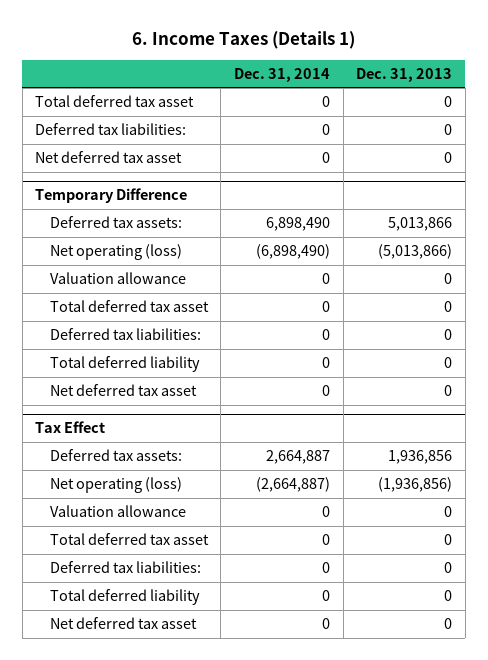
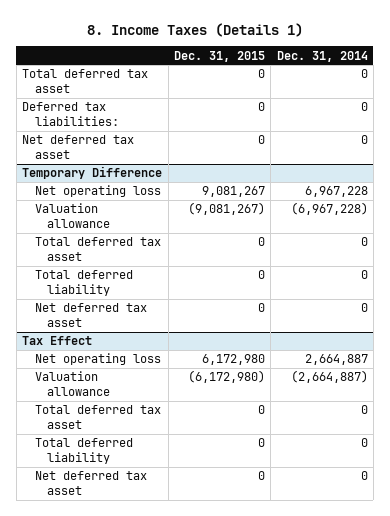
[131,31,355,50] 6. Income Taxes (Details 1) -> [86,22,303,37] 8. Income Taxes (Details 1)
[356,68,453,83] Dec. 31, 2013 -> none
none -> [173,50,265,62] Dec. 31, 2015
[49,216,182,229] Deferred tax assets: -> none
[49,244,182,261] Net operating (loss) -> [34,185,161,198] Net operating loss
[255,244,330,260] (6,898,490) -> [304,186,368,198] 6,967,228
[321,273,330,285] 0 -> [290,202,368,216] (6,967,228)
[49,328,201,341] Deferred tax liabilities: -> none
[49,449,182,462] Deferred tax assets: -> none
[49,477,182,494] Net operating (loss) -> [34,353,161,366] Net operating loss
[255,477,330,493] (2,664,887) -> [304,354,368,366] 2,664,887
[321,506,330,518] 0 -> [290,370,368,384] (2,664,887)
[49,561,201,574] Deferred tax liabilities: -> none

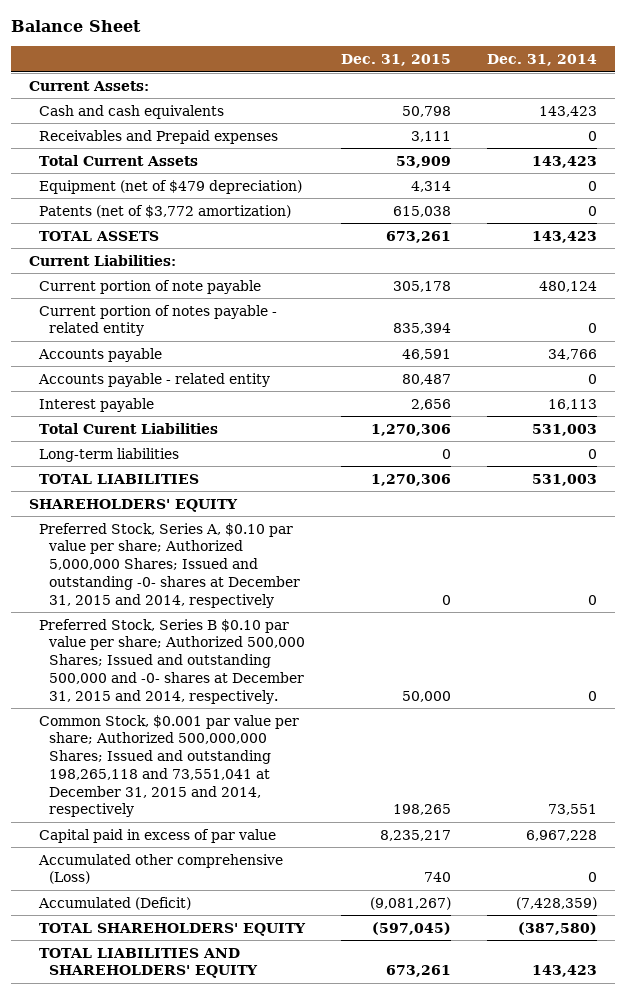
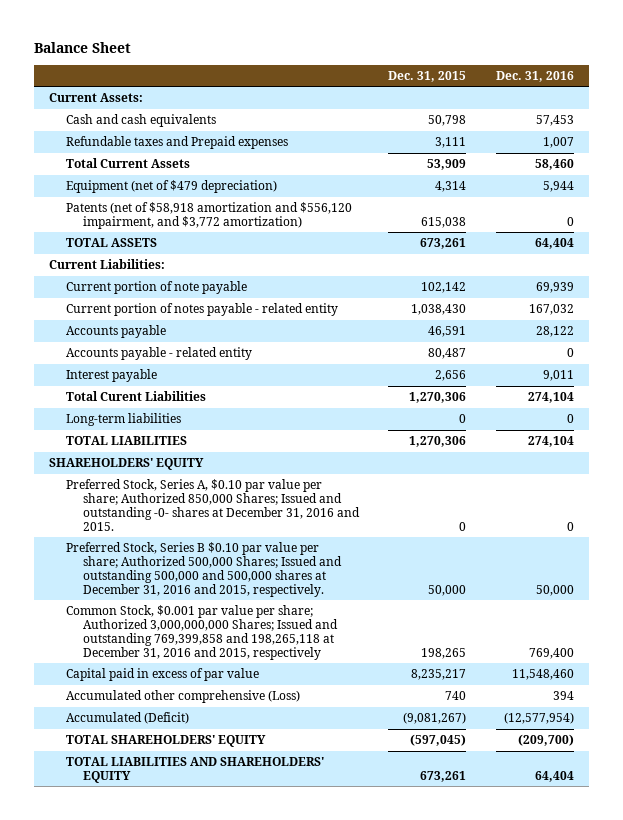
[486,53,597,66] Dec. 31, 2014 -> none
none -> [496,70,575,82] Dec. 31, 2016
[39,129,279,144] Receivables and Prepaid expenses -> [65,136,288,150] Refundable taxes and Prepaid expenses
[39,204,292,218] Patents (net of $3,772 amortization) -> [65,202,352,230] Patents (net of $58,918 amortization and $556,120 impairment, and $3,772 amortization)
[392,280,451,292] 305,178 -> [421,282,467,294] 102,142
[392,323,451,335] 835,394 -> [411,304,467,316] 1,038,430
[39,522,300,608] Preferred Stock, Series A, $0.10 par value per share; Authorized 5,000,000 Shares; Issued and outstanding -0- shares at December 31, 2015 and 2014, respectively -> [65,479,360,531] Preferred Stock, Series A, $0.10 par value per share; Authorized 850,000 Shares; Issued and outstanding -0- shares at December 31, 2016 and 2015.
[39,618,305,704] Preferred Stock, Series B $0.10 par value per share; Authorized 500,000 Shares; Issued and outstanding 500,000 and -0- shares at December 31, 2015 and 2014, respectively. -> [65,542,342,597] Preferred Stock, Series B $0.10 par value per share; Authorized 500,000 Shares; Issued and outstanding 500,000 and 500,000 shares at December 31, 2016 and 2015, respectively.
[39,714,300,818] Common Stock, $0.001 par value per share; Authorized 500,000,000 Shares; Issued and outstanding 198,265,118 and 73,551,041 at December 31, 2015 and 2014, respectively -> [65,605,338,660] Common Stock, $0.001 par value per share; Authorized 3,000,000,000 Shares; Issued and outstanding 769,399,858 and 198,265,118 at December 31, 2016 and 2015, respectively

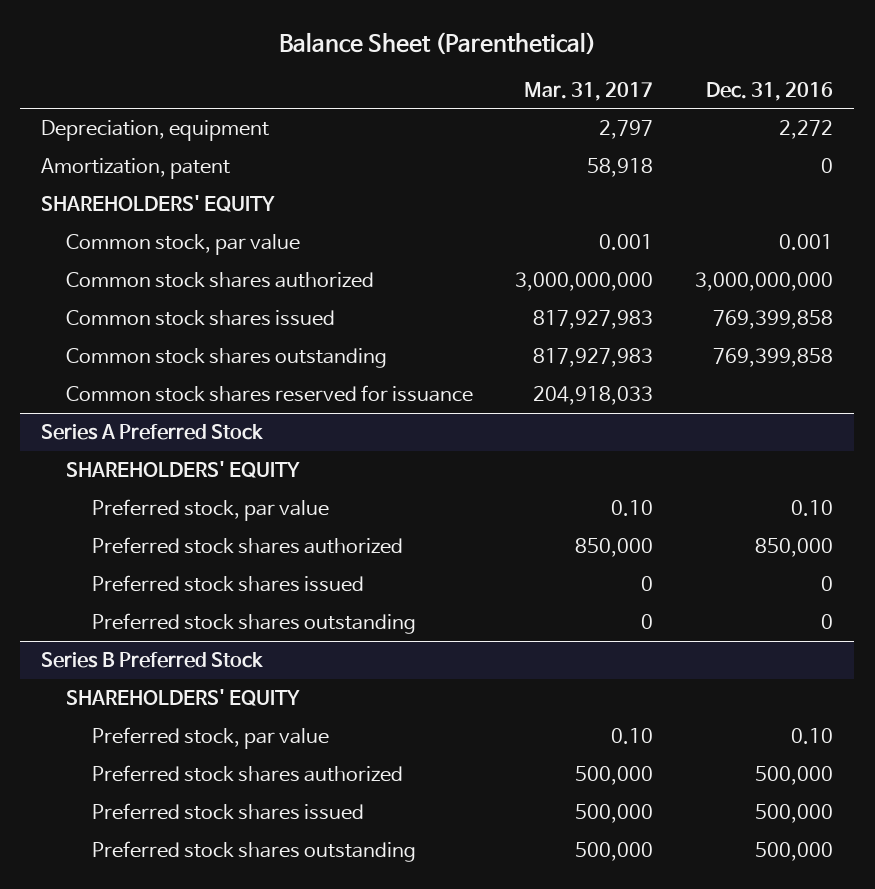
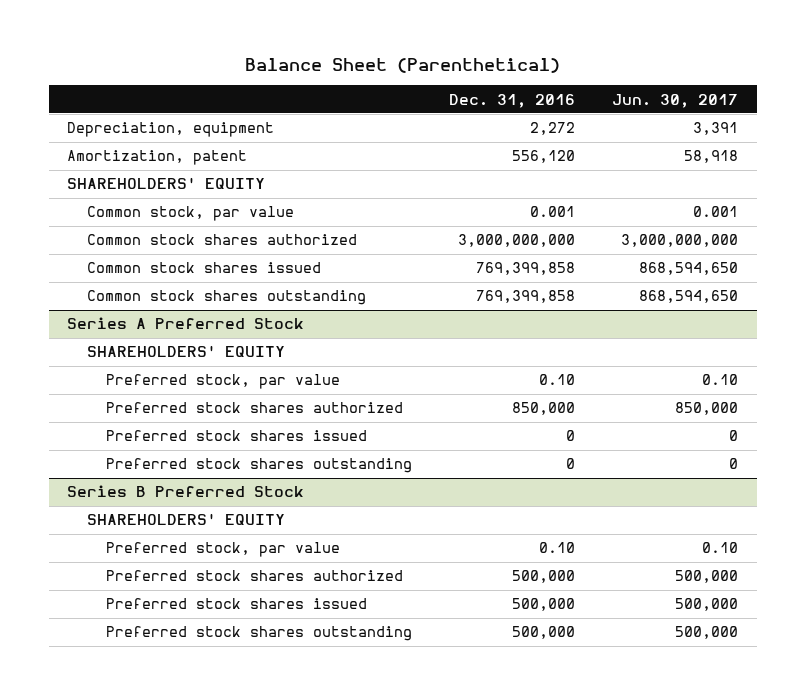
[524,81,654,101] Mar. 31, 2017 -> none
none -> [612,93,739,108] Jun. 30, 2017
[821,157,834,173] 0 -> [512,150,576,164] 556,120
[66,384,474,402] Common stock shares reserved for issuance -> none

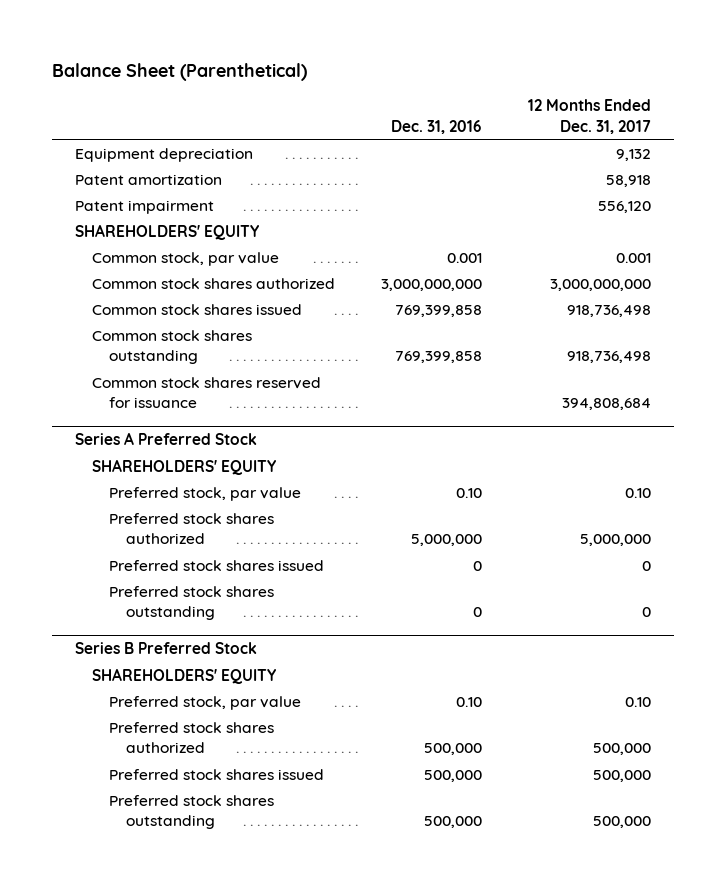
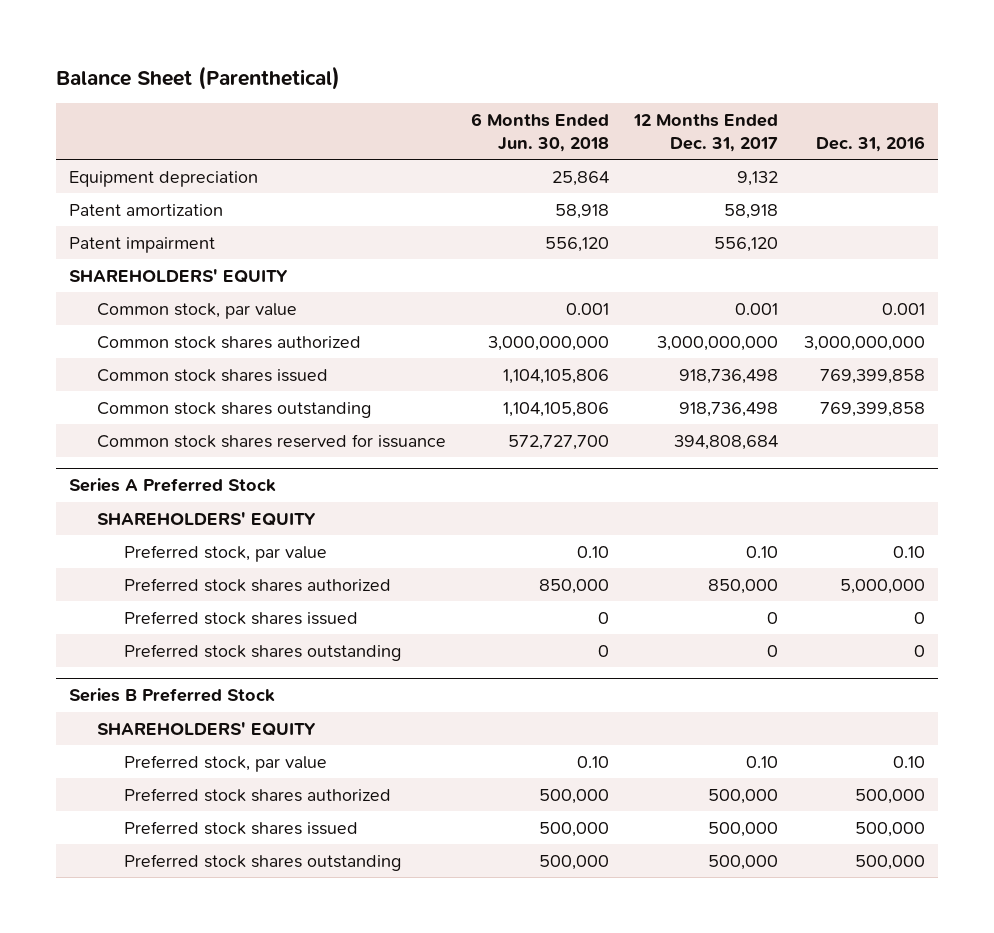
none -> [471,112,610,152] 6 Months Ended Jun. 30, 2018
[579,534,651,547] 5,000,000 -> [708,578,779,594] 850,000

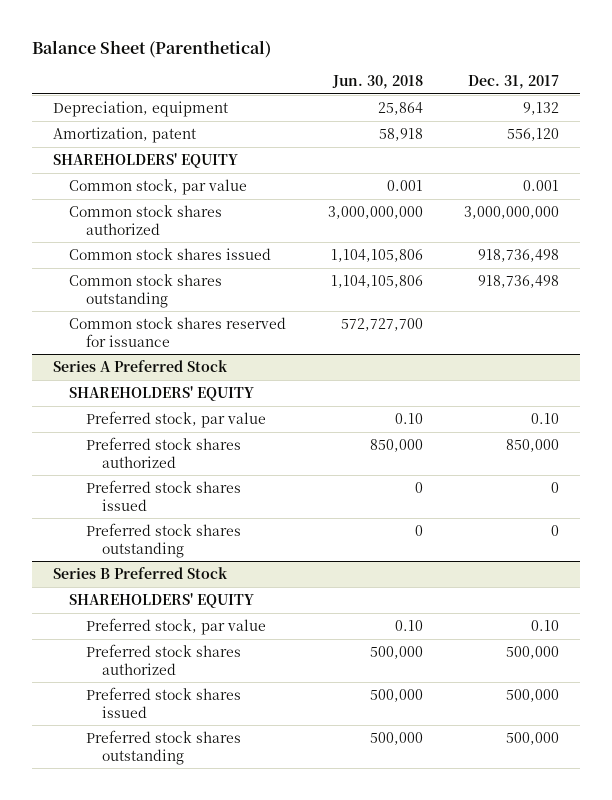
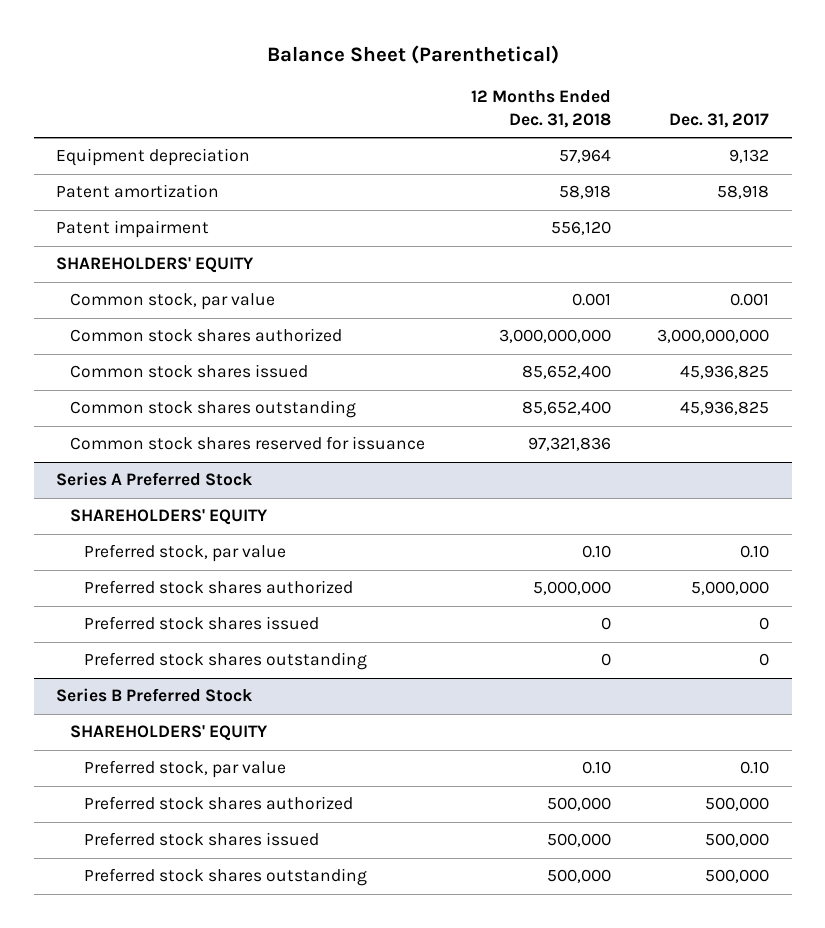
[331,74,423,89] Jun. 30, 2018 -> none
none -> [470,90,611,128] 12 Months Ended Dec. 31, 2018
[52,100,228,117] Depreciation, equipment -> [56,148,251,167] Equipment depreciation
[52,126,196,143] Amortization, patent -> [56,184,220,199] Patent amortization
[507,127,560,141] 556,120 -> [716,185,769,200] 58,918
none -> [56,220,210,239] Patent impairment
[478,248,560,262] 918,736,498 -> [679,365,769,380] 45,936,825
[478,274,560,288] 918,736,498 -> [679,401,769,416] 45,936,825
[506,438,560,452] 850,000 -> [690,581,769,596] 5,000,000

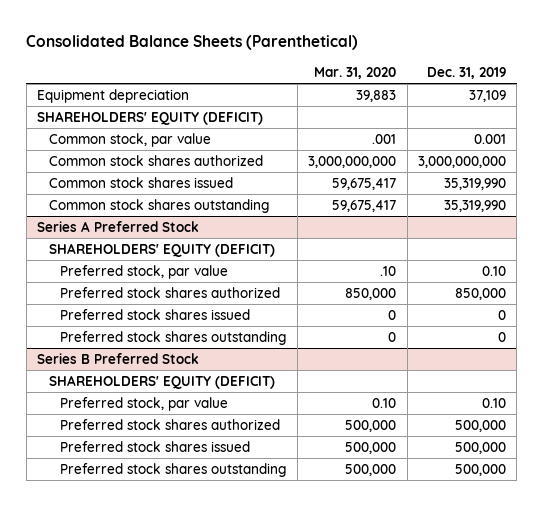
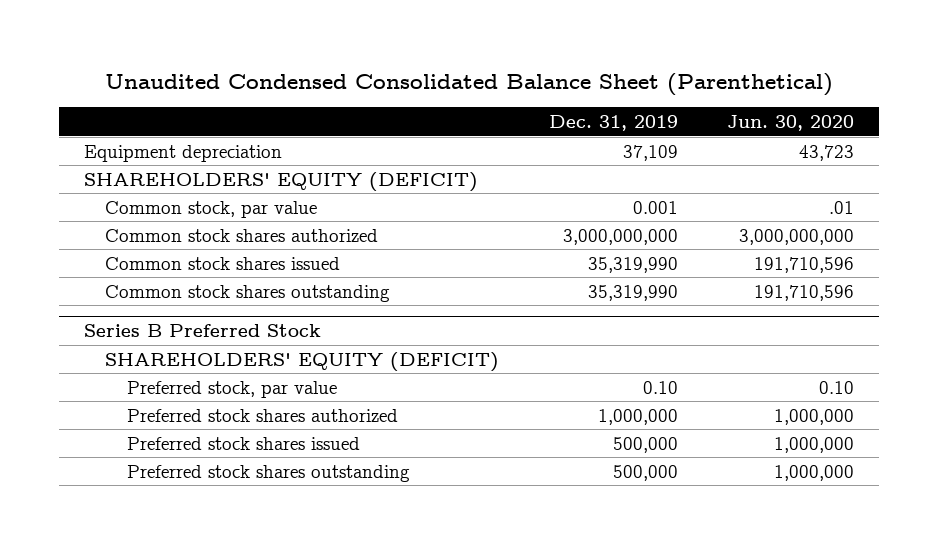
[26,35,359,51] Consolidated Balance Sheets (Parenthetical) -> [104,72,833,96] Unaudited Condensed Consolidated Balance Sheet (Parenthetical)
[314,66,397,79] Mar. 31, 2020 -> none
none -> [727,115,855,132] Jun. 30, 2020
[37,220,200,232] Series A Preferred Stock -> none
[48,242,275,257] SHAREHOLDERS' EQUITY (DEFICIT) -> none
[60,264,229,279] Preferred stock, par value -> none
[60,286,281,298] Preferred stock shares authorized -> none
[60,308,251,320] Preferred stock shares issued -> none
[60,330,287,345] Preferred stock shares outstanding -> none
[454,419,506,432] 500,000 -> [597,408,678,425] 1,000,000

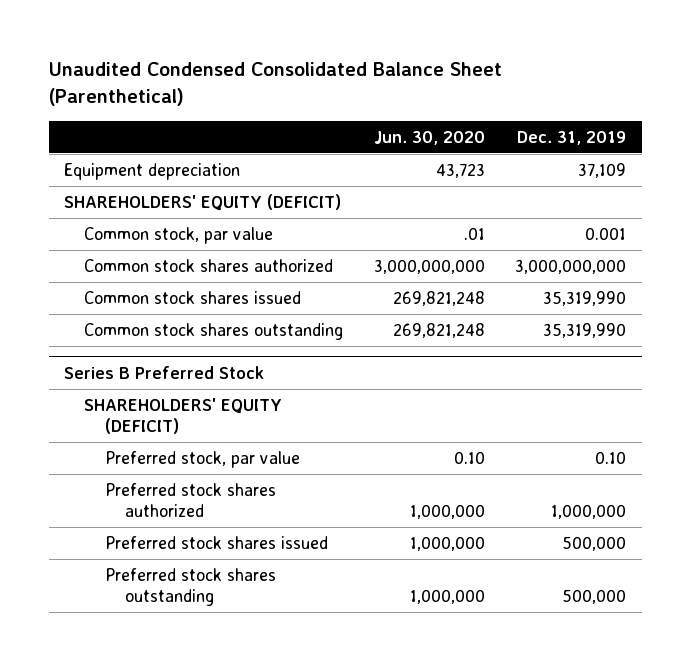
[754,256,855,273] 191,710,596 -> [392,290,485,306] 269,821,248
[754,284,855,301] 191,710,596 -> [392,322,485,338] 269,821,248

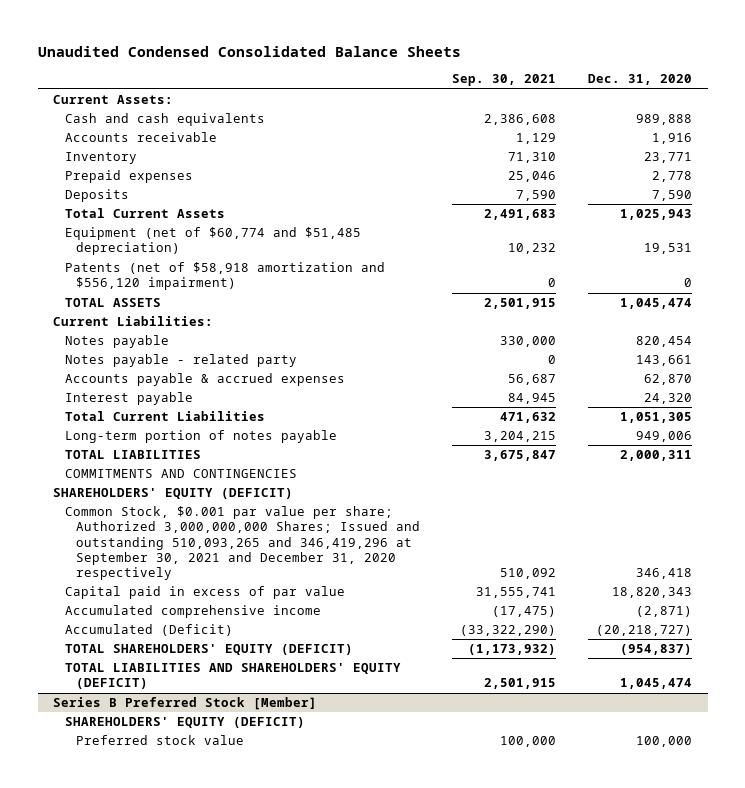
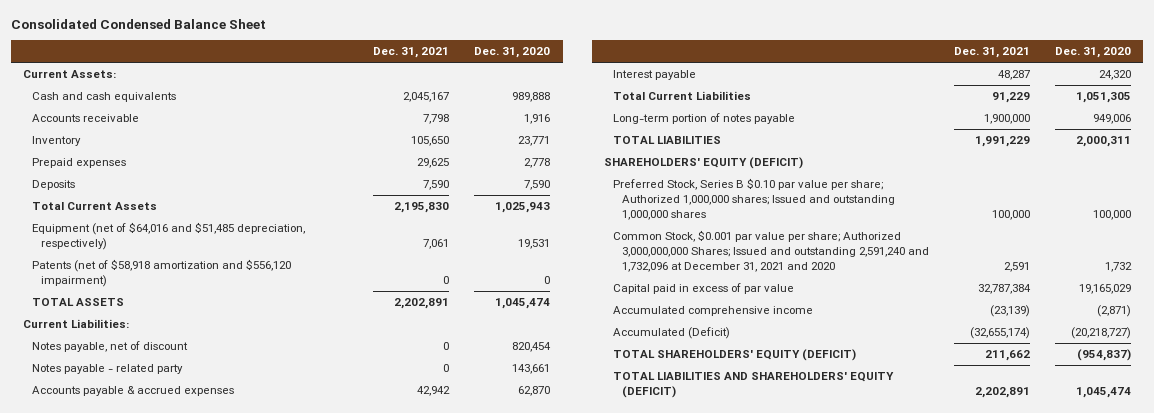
[37,45,461,57] Unaudited Condensed Consolidated Balance Sheets -> [10,18,266,29] Consolidated Condensed Balance Sheet
[452,74,557,87] Sep. 30, 2021 -> none
none -> [372,47,449,59] Dec. 31, 2021
[64,227,361,256] Equipment (net of $60,774 and $51,485 depreciation) -> [32,221,306,250] Equipment (net of $64,016 and $51,485 depreciation, respectively)
[64,335,169,349] Notes payable -> [32,340,189,352] Notes payable, net of discount
[64,469,297,479] COMMITMENTS AND CONTINGENCIES -> none
none -> [612,177,895,221] Preferred Stock, Series B $0.10 par value per share; Authorized 1,000,000 shares; Issued and outstanding 1,000,000 shares
[64,506,421,581] Common Stock, $0.001 par value per share; Authorized 3,000,000,000 Shares; Issued and outstanding 510,093,265 and 346,419,296 at September 30, 2021 and December 31, 2020 respectively -> [612,229,929,273] Common Stock, $0.001 par value per share; Authorized 3,000,000,000 Shares; Issued and outstanding 2,591,240 and 1,732,096 at December 31, 2021 and 2020
[635,568,692,580] 346,418 -> [1104,262,1132,273] 1,732
[611,587,692,599] 18,820,343 -> [1078,283,1131,294] 19,165,029
[53,697,318,711] Series B Preferred Stock [Member] -> none
[64,717,305,729] SHAREHOLDERS' EQUITY (DEFICIT) -> none
[76,735,245,746] Preferred stock value -> none

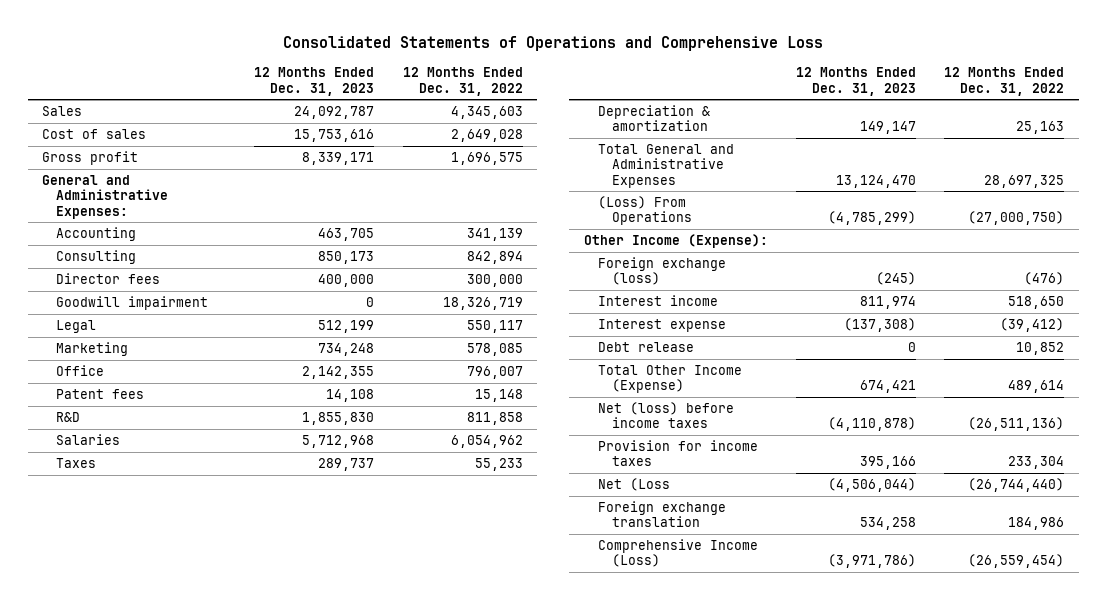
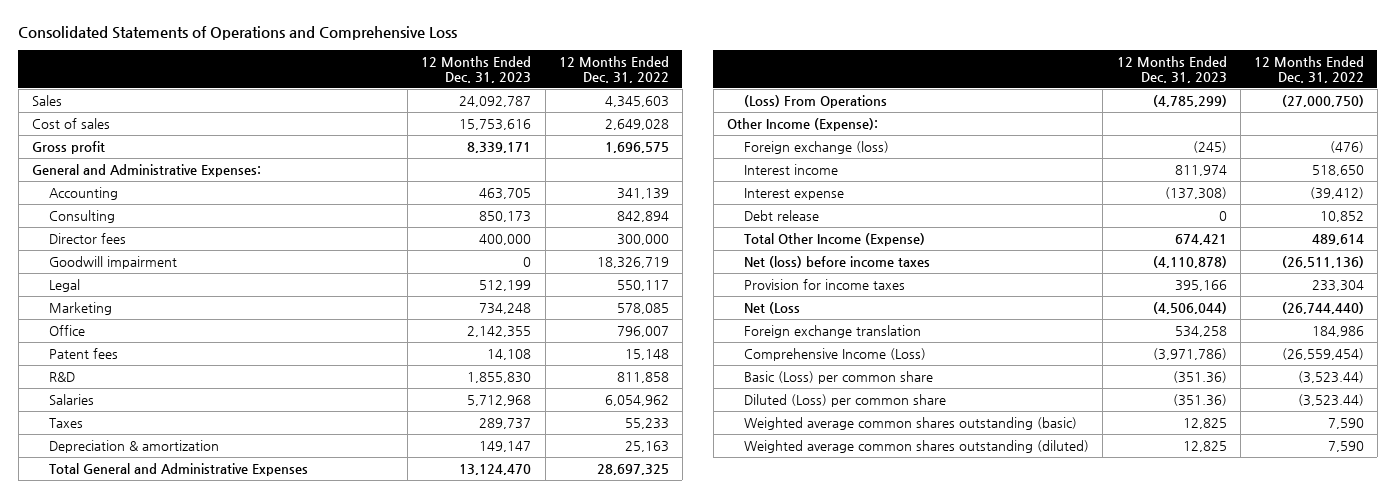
none -> [744,370,934,384] Basic (Loss) per common share
none -> [744,393,947,407] Diluted (Loss) per common share
none -> [744,416,1078,430] Weighted average common shares outstanding (basic)
none -> [744,439,1090,453] Weighted average common shares outstanding (diluted)

